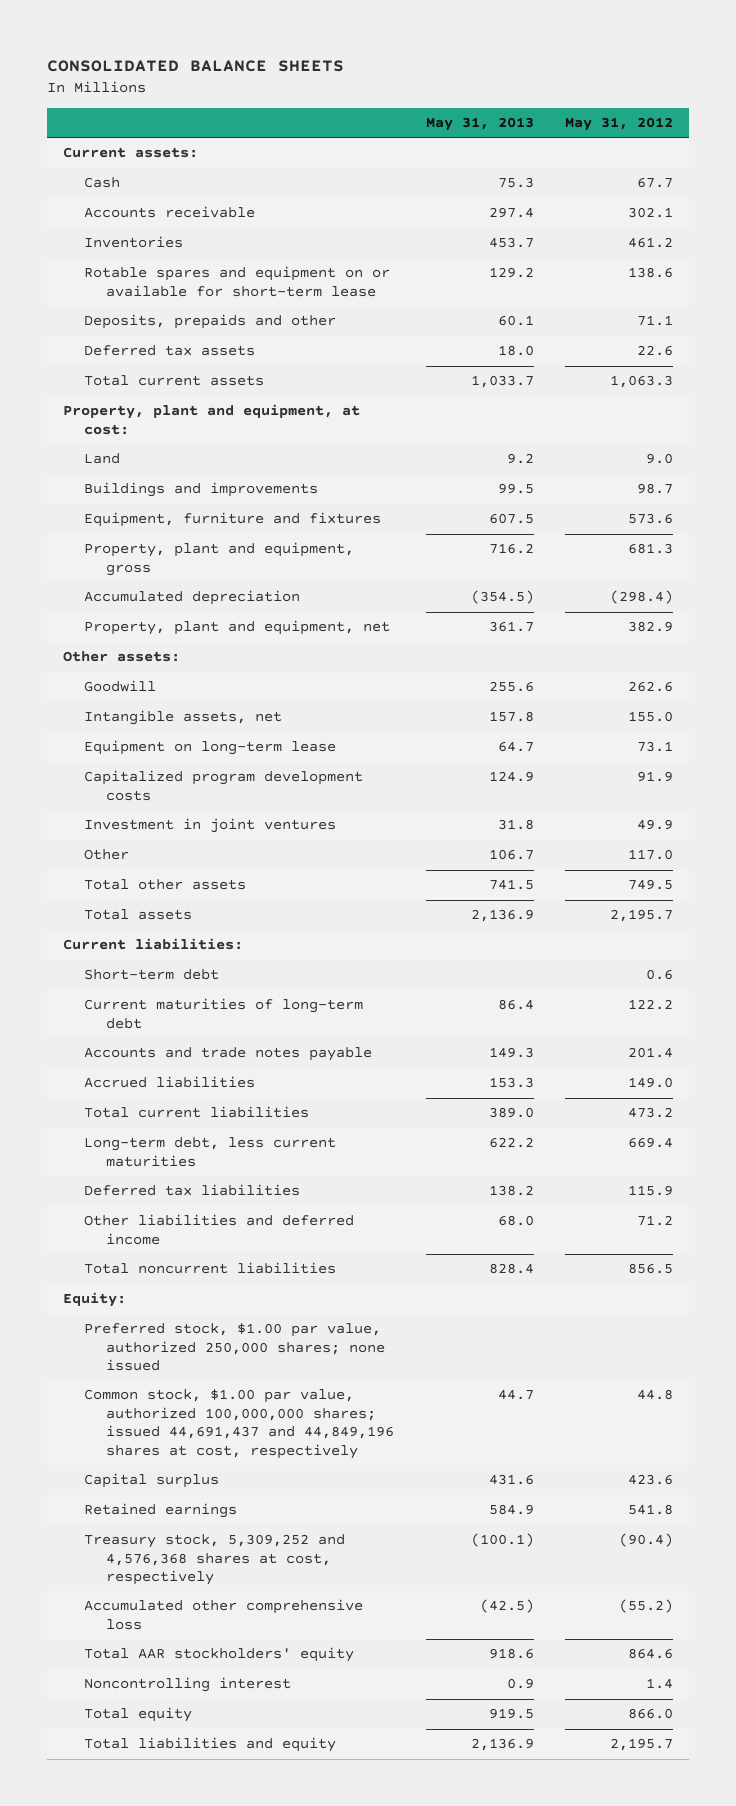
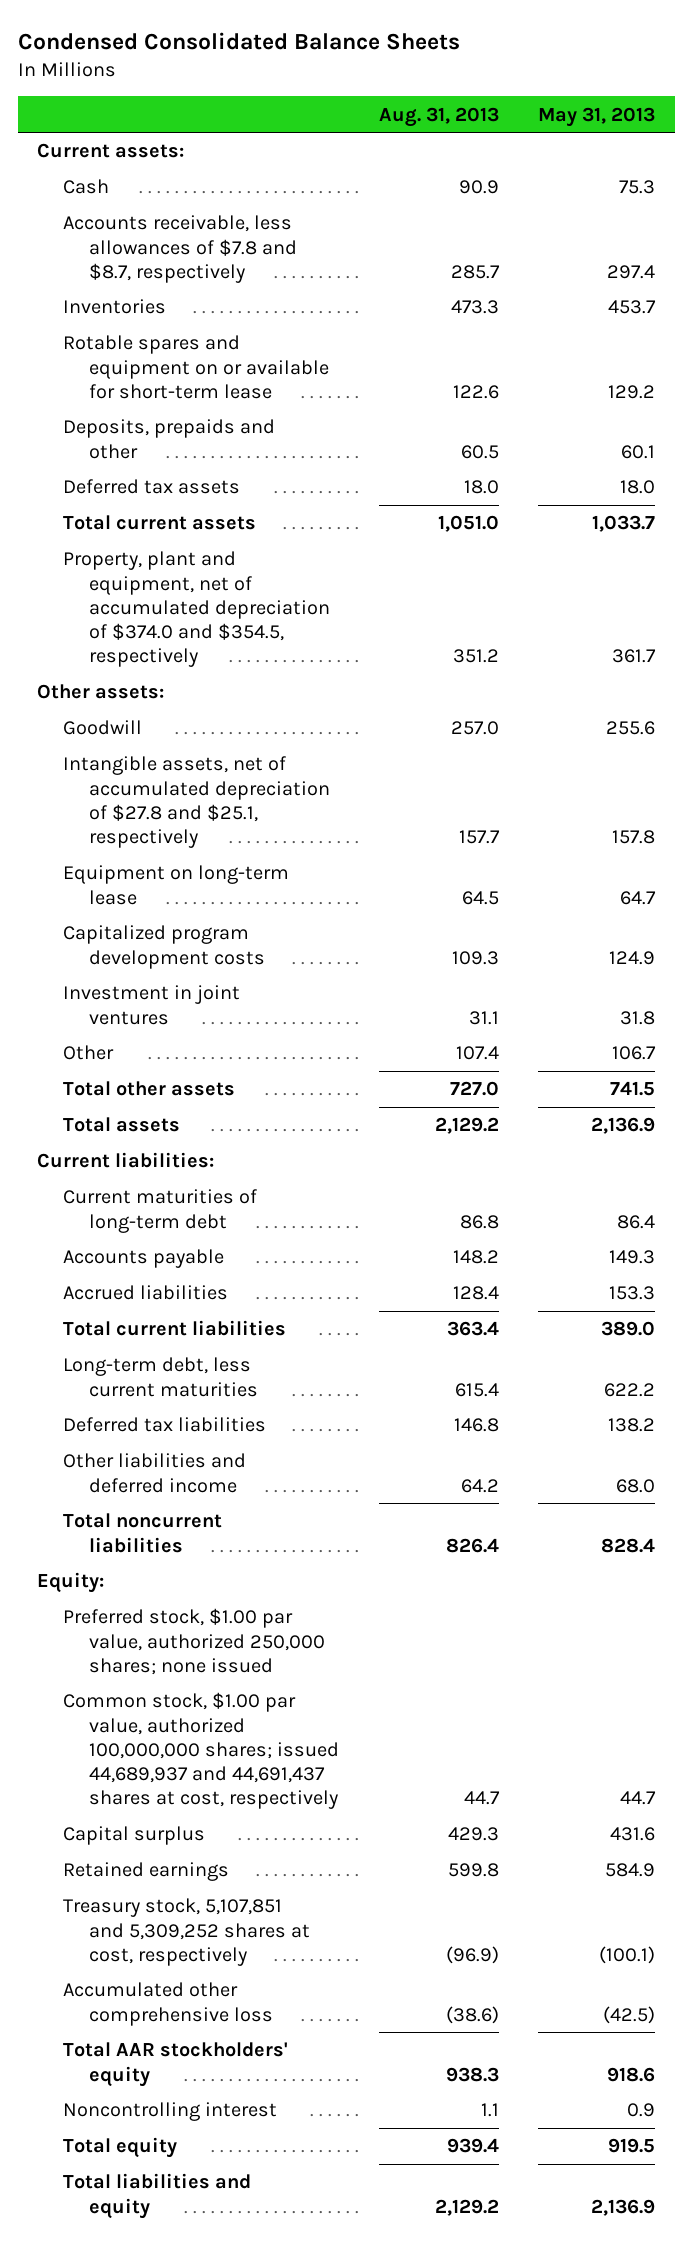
[46,60,344,73] CONSOLIDATED BALANCE SHEETS -> [17,31,460,50] Condensed Consolidated Balance Sheets
[565,117,674,132] May 31, 2012 -> none
none -> [378,106,499,127] Aug. 31, 2013
[84,206,256,219] Accounts receivable -> [63,215,298,283] Accounts receivable, less allowances of $7.8 and $8.7, respectively
[62,404,360,435] Property, plant and equipment, at cost: -> none
[84,453,121,465] Land -> none
[84,482,319,498] Buildings and improvements -> none
[84,512,382,528] Equipment, furniture and fixtures -> none
[84,542,355,576] Property, plant and equipment, gross -> none
[84,590,301,606] Accumulated depreciation -> none
[84,620,391,636] Property, plant and equipment, net -> [63,551,331,668] Property, plant and equipment, net of accumulated depreciation of $374.0 and $354.5, respectively
[84,710,283,726] Intangible assets, net -> [63,756,331,848] Intangible assets, net of accumulated depreciation of $27.8 and $25.1, respectively
[84,969,220,981] Short-term debt -> none
[84,1047,373,1062] Accounts and trade notes payable -> [63,1249,225,1269] Accounts payable
[84,1389,394,1459] Common stock, $1.00 par value, authorized 100,000,000 shares; issued 44,691,437 and 44,849,196 shares at cost, respectively -> [63,1692,340,1810] Common stock, $1.00 par value, authorized 100,000,000 shares; issued 44,689,937 and 44,691,437 shares at cost, respectively
[84,1534,346,1586] Treasury stock, 5,309,252 and 4,576,368 shares at cost, respectively -> [63,1898,311,1966] Treasury stock, 5,107,851 and 5,309,252 shares at cost, respectively

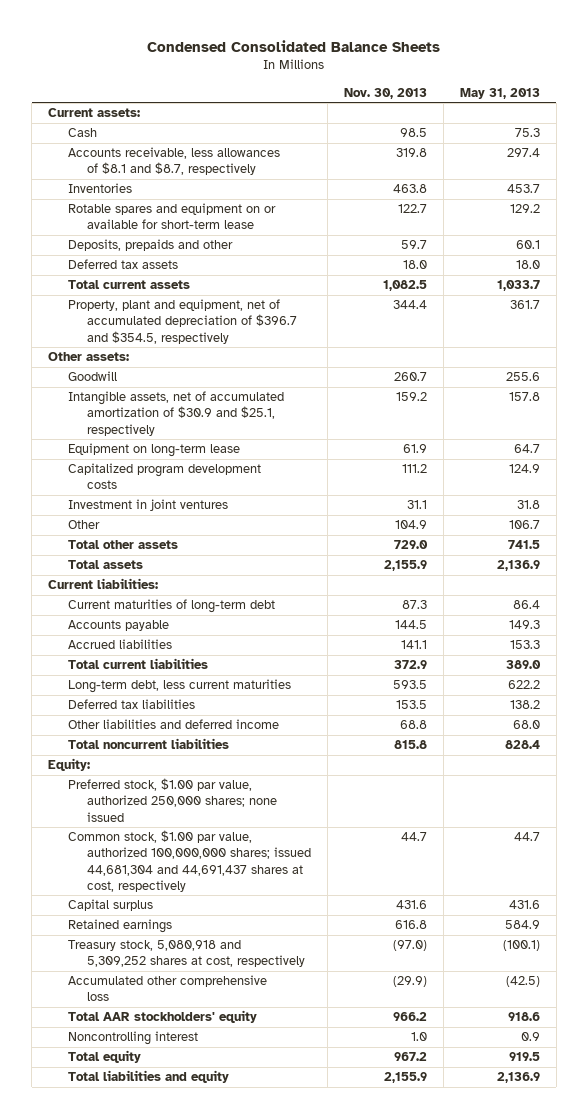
[378,106,499,127] Aug. 31, 2013 -> none
none -> [344,87,428,99] Nov. 30, 2013
[63,215,298,283] Accounts receivable, less allowances of $7.8 and $8.7, respectively -> [67,147,280,176] Accounts receivable, less allowances of $8.1 and $8.7, respectively
[63,551,331,668] Property, plant and equipment, net of accumulated depreciation of $374.0 and $354.5, respectively -> [67,299,298,344] Property, plant and equipment, net of accumulated depreciation of $396.7 and $354.5, respectively
[63,756,331,848] Intangible assets, net of accumulated depreciation of $27.8 and $25.1, respectively -> [67,391,284,436] Intangible assets, net of accumulated amortization of $30.9 and $25.1, respectively
[63,1692,340,1810] Common stock, $1.00 par value, authorized 100,000,000 shares; issued 44,689,937 and 44,691,437 shares at cost, respectively -> [67,830,312,892] Common stock, $1.00 par value, authorized 100,000,000 shares; issued 44,681,304 and 44,691,437 shares at cost, respectively
[63,1898,311,1966] Treasury stock, 5,107,851 and 5,309,252 shares at cost, respectively -> [67,940,306,968] Treasury stock, 5,080,918 and 5,309,252 shares at cost, respectively

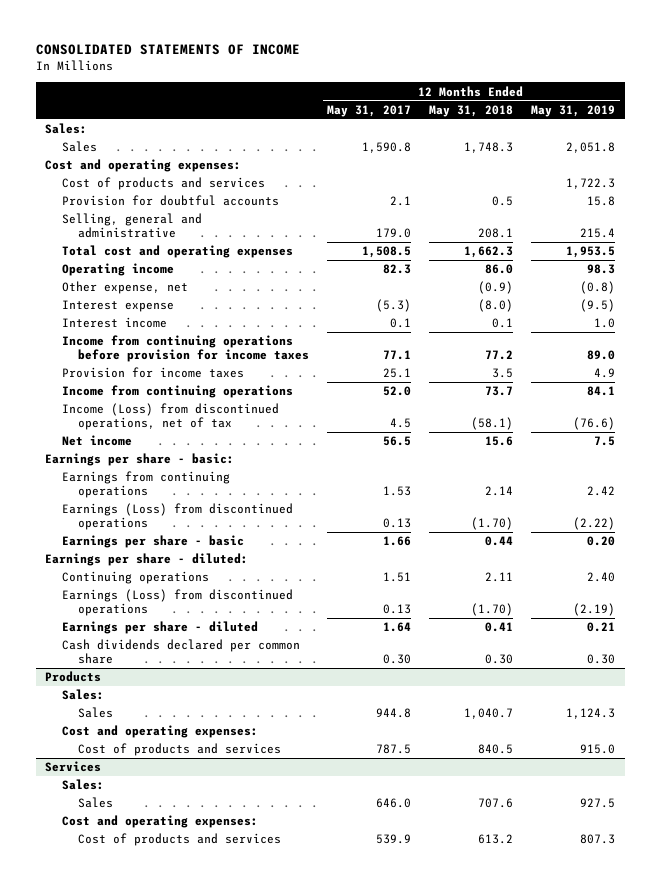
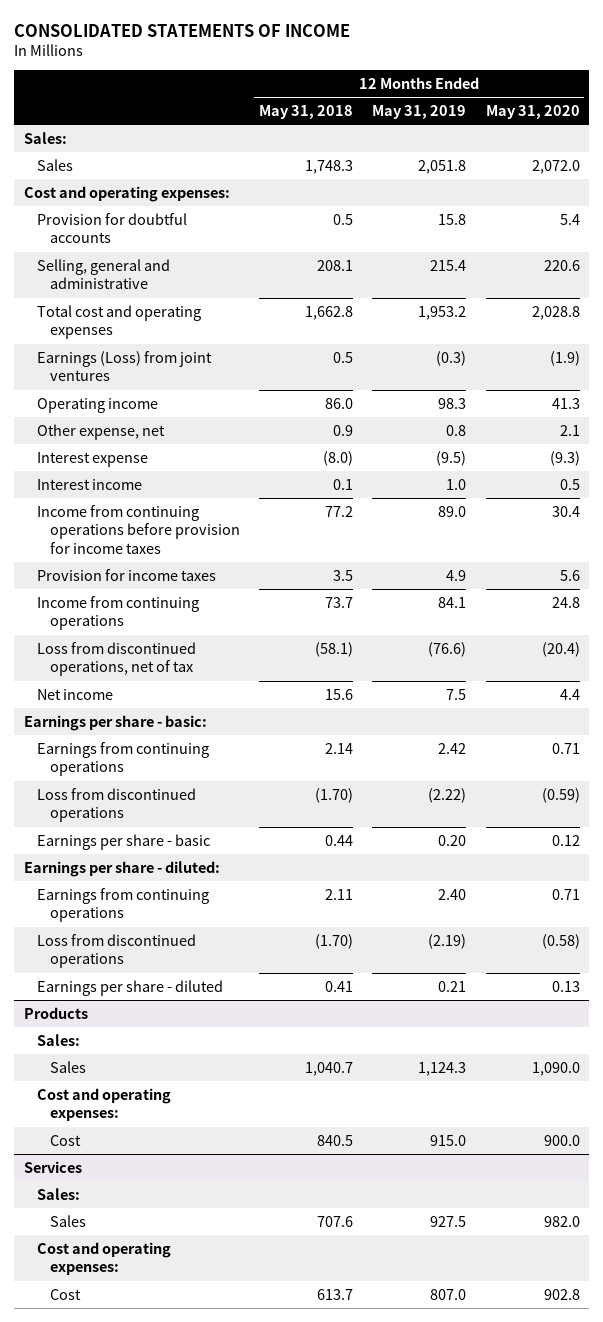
[327,104,412,117] May 31, 2017 -> none
none -> [485,105,580,120] May 31, 2020
[61,177,265,191] Cost of products and services -> none
[464,246,514,259] 1,662.3 -> [305,305,354,320] 1,662.8
[566,246,616,259] 1,953.5 -> [418,305,467,320] 1,953.2
none -> [36,350,212,382] Earnings (Loss) from joint ventures
[478,281,514,295] (0.9) -> [333,424,354,436] 0.9
[580,281,616,295] (0.8) -> [446,424,467,436] 0.8
[61,403,279,430] Income (Loss) from discontinued operations, net of tax -> [36,641,196,677] Loss from discontinued operations, net of tax
[61,503,293,530] Earnings (Loss) from discontinued operations -> [36,787,196,823] Loss from discontinued operations
[61,571,209,585] Continuing operations -> [36,887,209,923] Earnings from continuing operations
[61,589,293,616] Earnings (Loss) from discontinued operations -> [36,933,196,969] Loss from discontinued operations
[61,639,300,664] Cash dividends declared per common share -> none
[78,743,282,757] Cost of products and services -> [50,1134,82,1146] Cost
[78,833,282,847] Cost of products and services -> [50,1288,82,1300] Cost
[478,834,514,845] 613.2 -> [317,1288,354,1300] 613.7
[580,834,616,845] 807.3 -> [430,1288,467,1300] 807.0

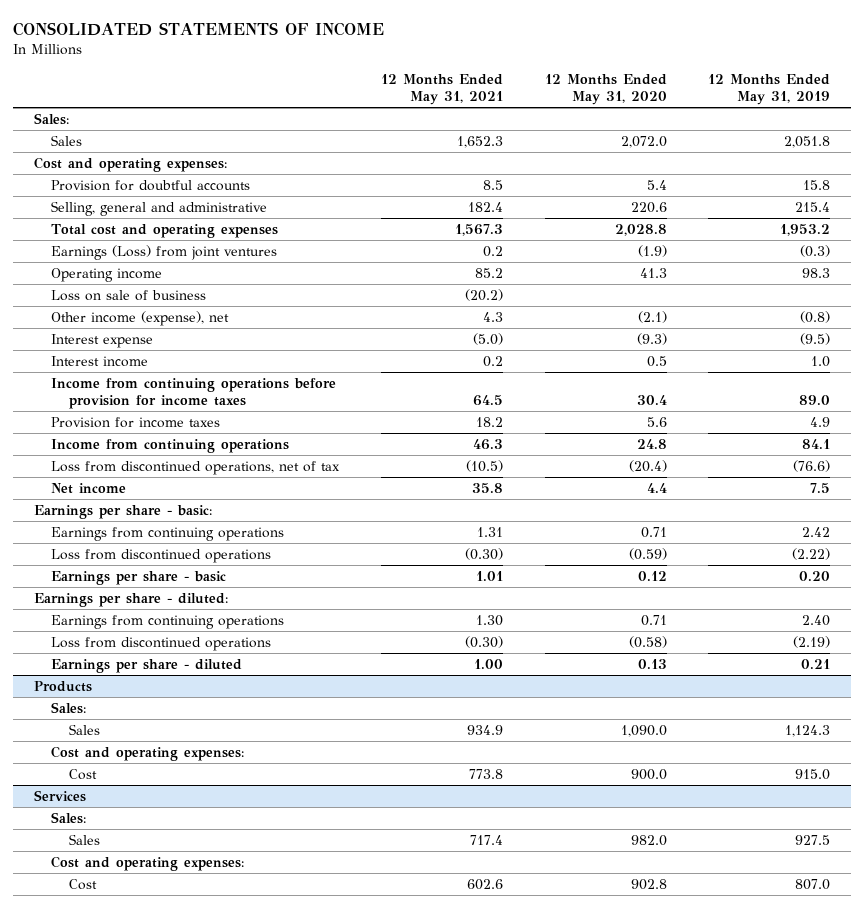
[259,105,354,120] May 31, 2018 -> none
none -> [380,74,503,106] 12 Months Ended May 31, 2021
none -> [51,289,207,301] Loss on sale of business
[36,423,165,440] Other expense, net -> [51,310,230,326] Other income (expense), net
[446,424,467,436] 0.8 -> [800,310,831,323] (0.8)
[559,424,580,436] 2.1 -> [637,310,667,323] (2.1)

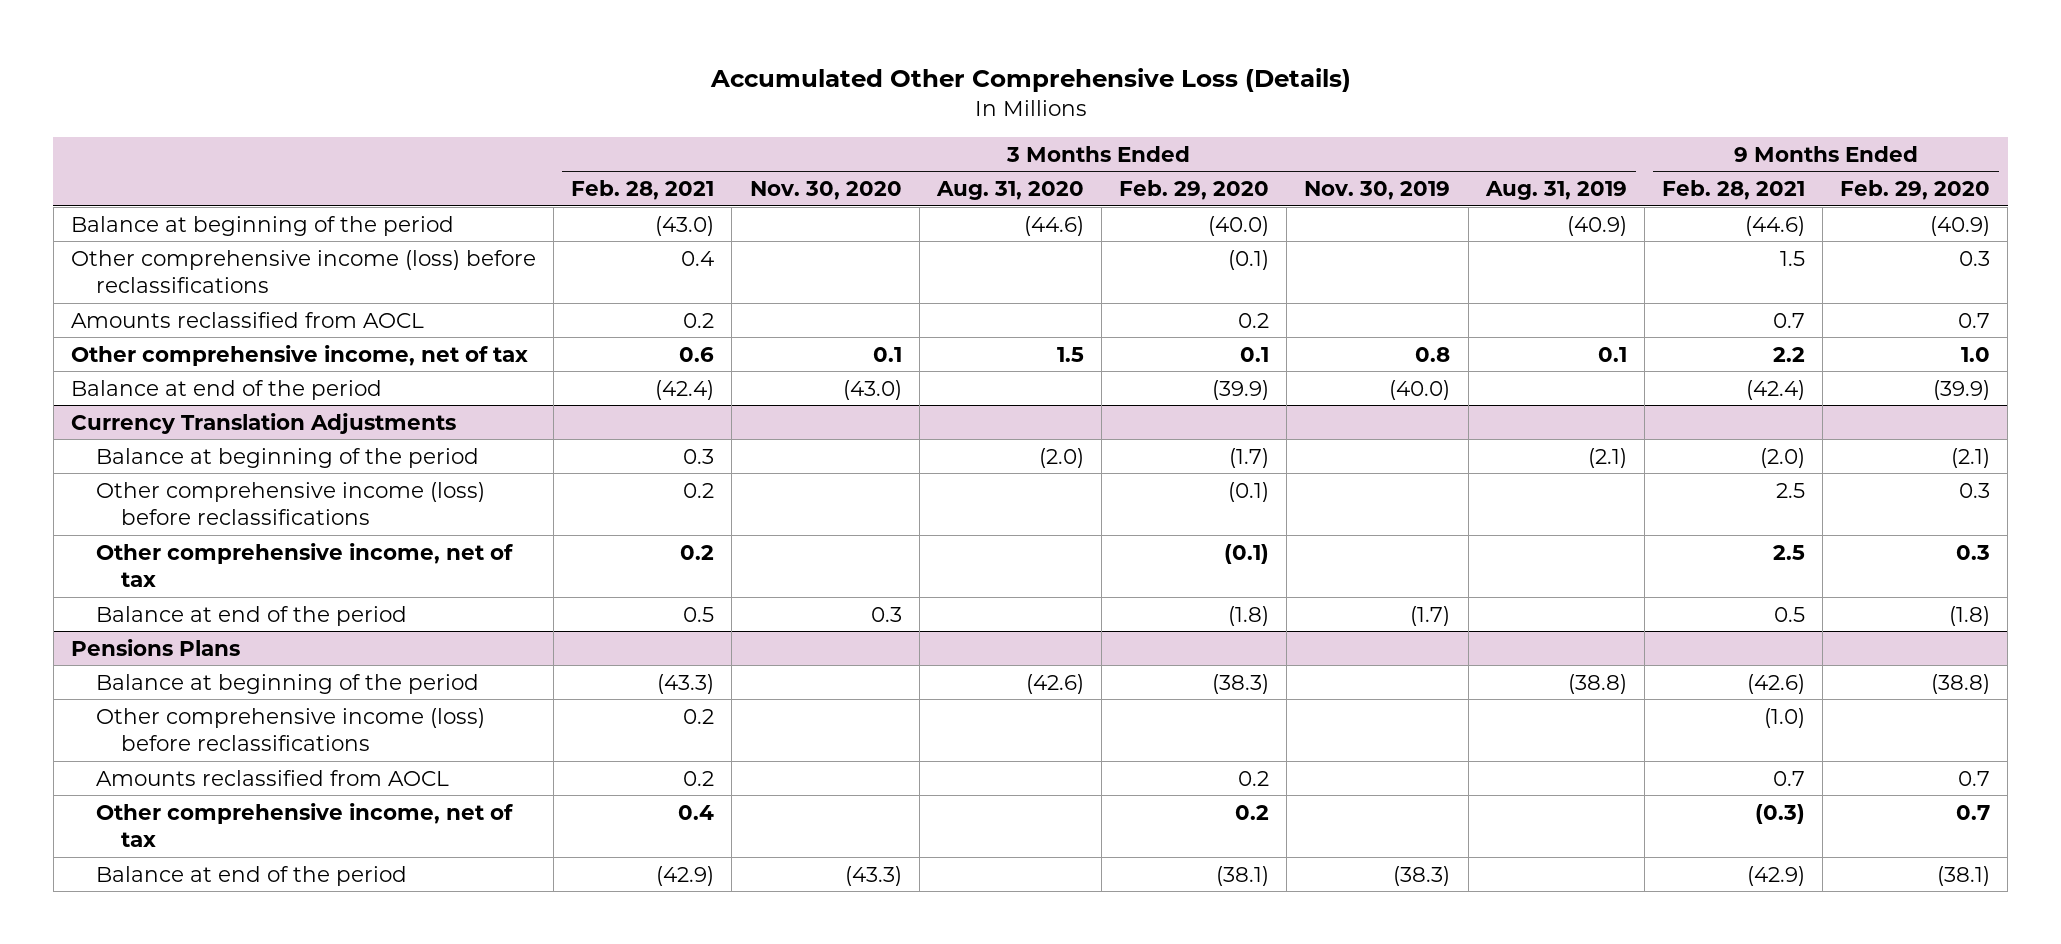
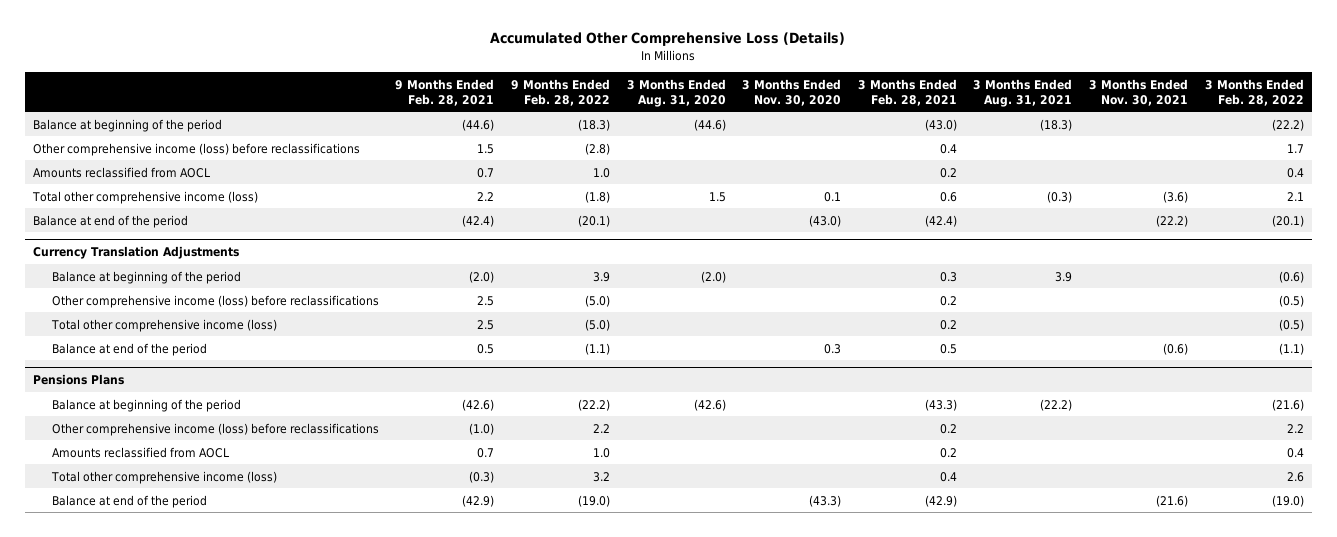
[1119,180,1270,201] Feb. 29, 2020 -> none
[1304,181,1451,201] Nov. 30, 2019 -> none
[1484,181,1627,201] Aug. 31, 2019 -> none
[1840,180,1991,201] Feb. 29, 2020 -> none
none -> [510,78,610,106] 9 Months Ended Feb. 28, 2022
none -> [973,78,1073,107] 3 Months Ended Aug. 31, 2021
none -> [1089,78,1189,106] 3 Months Ended Nov. 30, 2021
none -> [1204,78,1304,106] 3 Months Ended Feb. 28, 2022
[70,344,528,366] Other comprehensive income, net of tax -> [31,190,258,204] Total other comprehensive income (loss)
[95,542,513,588] Other comprehensive income, net of tax -> [50,318,277,332] Total other comprehensive income (loss)
[95,802,513,848] Other comprehensive income, net of tax -> [50,470,277,484] Total other comprehensive income (loss)

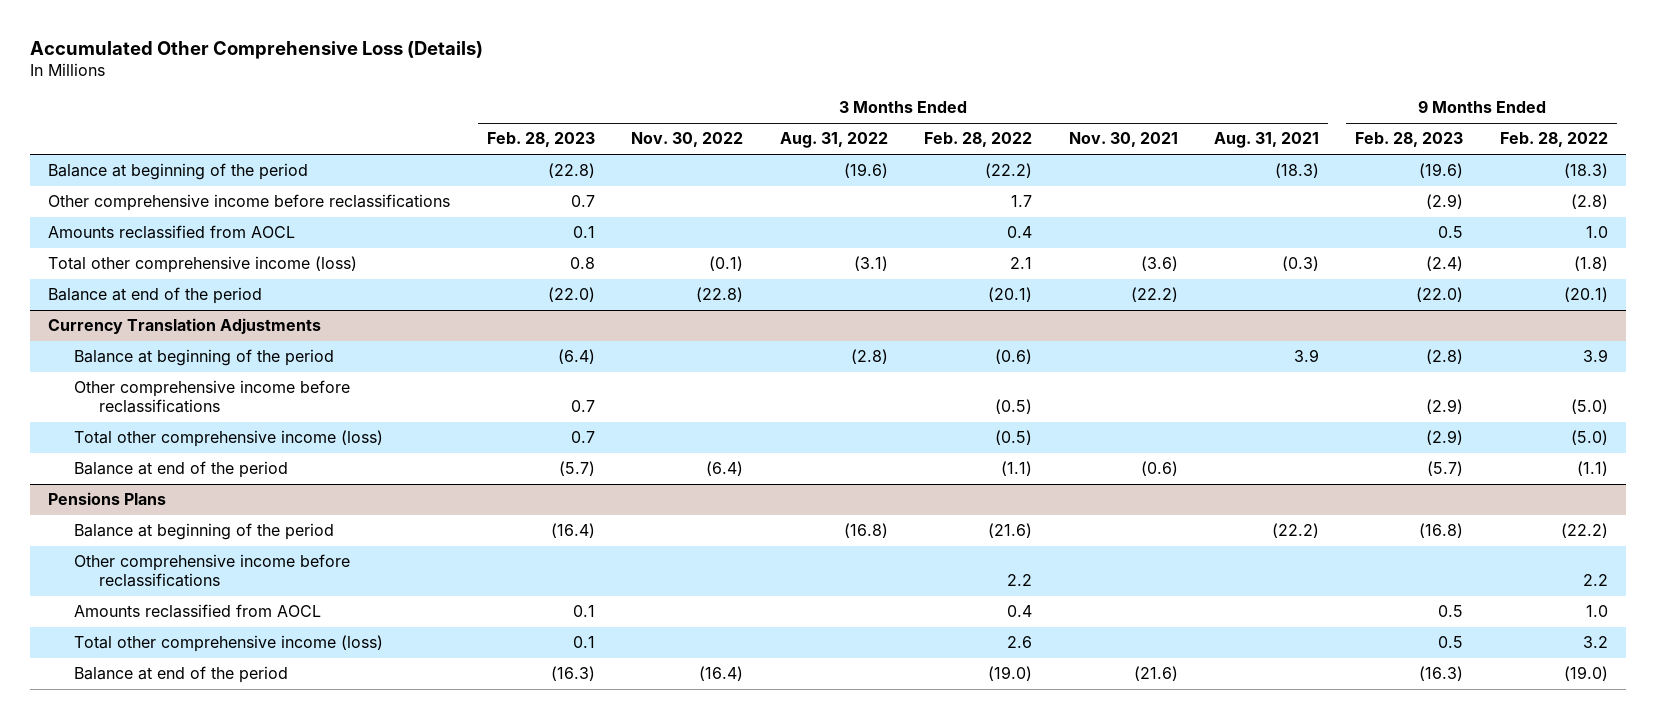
[395,78,495,106] 9 Months Ended Feb. 28, 2021 -> none
[626,78,726,107] 3 Months Ended Aug. 31, 2020 -> none
[742,78,842,106] 3 Months Ended Nov. 30, 2020 -> none
[857,78,957,106] 3 Months Ended Feb. 28, 2021 -> none
none -> [486,132,595,148] Feb. 28, 2023
none -> [631,132,744,148] Nov. 30, 2022
none -> [779,132,888,149] Aug. 31, 2022
none -> [1355,132,1464,148] Feb. 28, 2023
[32,142,360,156] Other comprehensive income (loss) before reclassifications -> [48,194,451,212] Other comprehensive income before reclassifications
[51,294,379,308] Other comprehensive income (loss) before reclassifications -> [73,380,350,414] Other comprehensive income before reclassifications
[51,422,379,436] Other comprehensive income (loss) before reclassifications -> [73,554,350,588] Other comprehensive income before reclassifications

